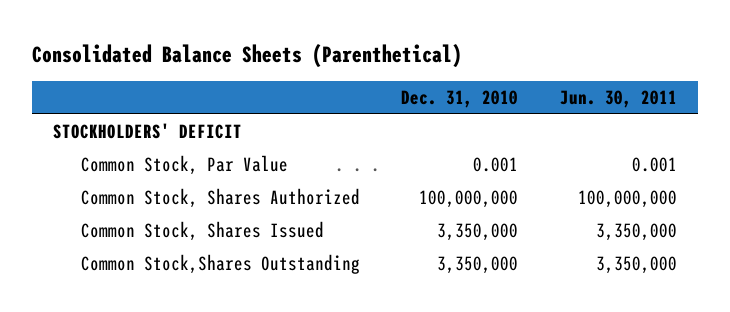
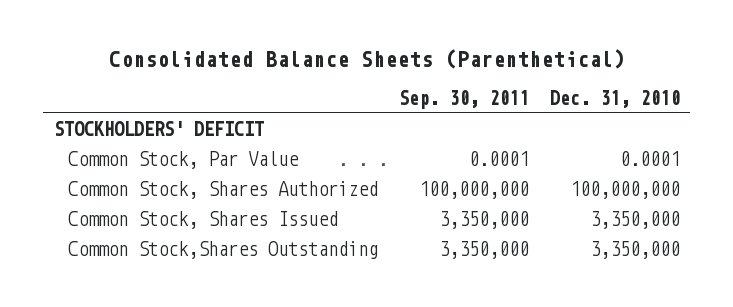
[559,89,677,108] Jun. 30, 2011 -> none
none -> [398,89,529,109] Sep. 30, 2011
[473,157,519,173] 0.001 -> [619,150,680,166] 0.0001

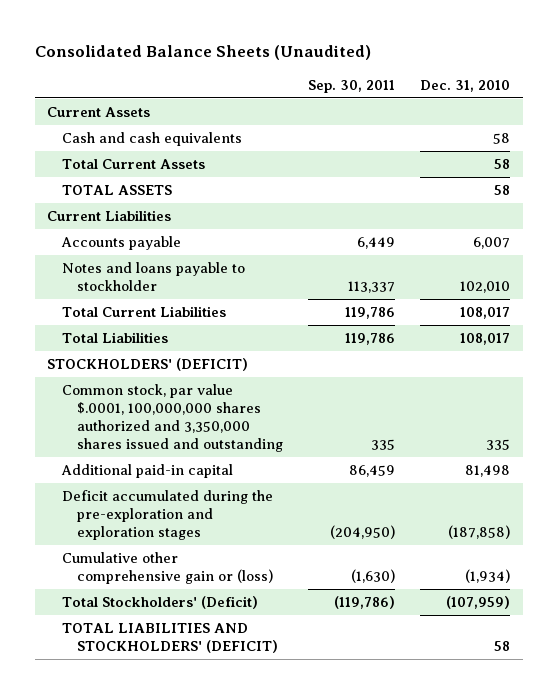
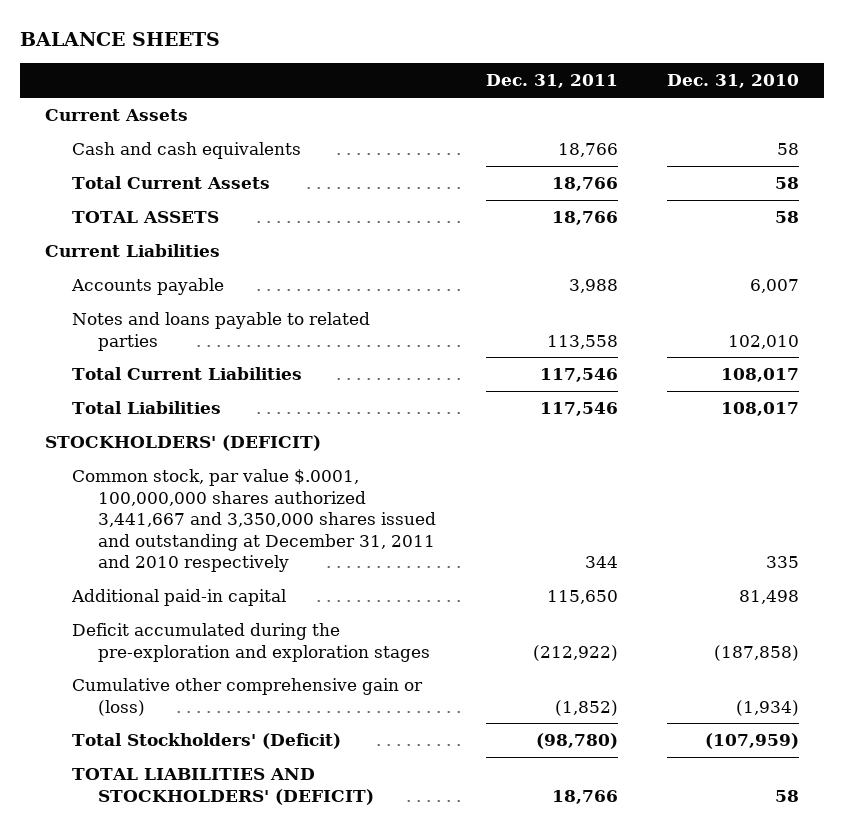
[34,45,371,61] Consolidated Balance Sheets (Unaudited) -> [20,32,221,47] BALANCE SHEETS
[307,79,395,93] Sep. 30, 2011 -> none
none -> [485,74,618,89] Dec. 31, 2011
[61,262,245,292] Notes and loans payable to stockholder -> [71,312,370,351] Notes and loans payable to related parties
[61,384,283,453] Common stock, par value $.0001, 100,000,000 shares authorized and 3,350,000 shares issued and outstanding -> [71,469,437,573] Common stock, par value $.0001, 100,000,000 shares authorized 3,441,667 and 3,350,000 shares issued and outstanding at December 31, 2011 and 2010 respectively

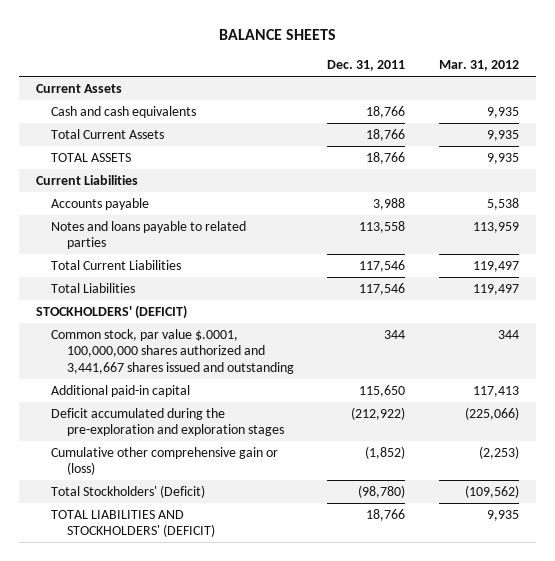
[667,74,800,89] Dec. 31, 2010 -> none
none -> [439,59,520,71] Mar. 31, 2012
[71,469,437,573] Common stock, par value $.0001, 100,000,000 shares authorized 3,441,667 and 3,350,000 shares issued and outstanding at December 31, 2011 and 2010 respectively -> [51,328,294,374] Common stock, par value $.0001, 100,000,000 shares authorized and 3,441,667 shares issued and outstanding

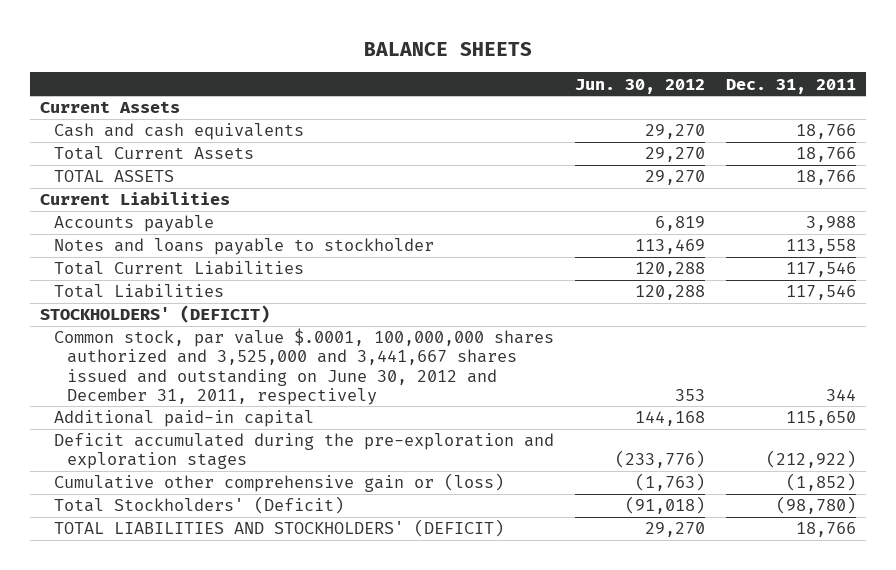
[439,59,520,71] Mar. 31, 2012 -> none
none -> [574,78,705,94] Jun. 30, 2012
[51,220,247,250] Notes and loans payable to related parties -> [53,238,434,256] Notes and loans payable to stockholder
[51,328,294,374] Common stock, par value $.0001, 100,000,000 shares authorized and 3,441,667 shares issued and outstanding -> [53,328,554,405] Common stock, par value $.0001, 100,000,000 shares authorized and 3,525,000 and 3,441,667 shares issued and outstanding on June 30, 2012 and December 31, 2011, respectively

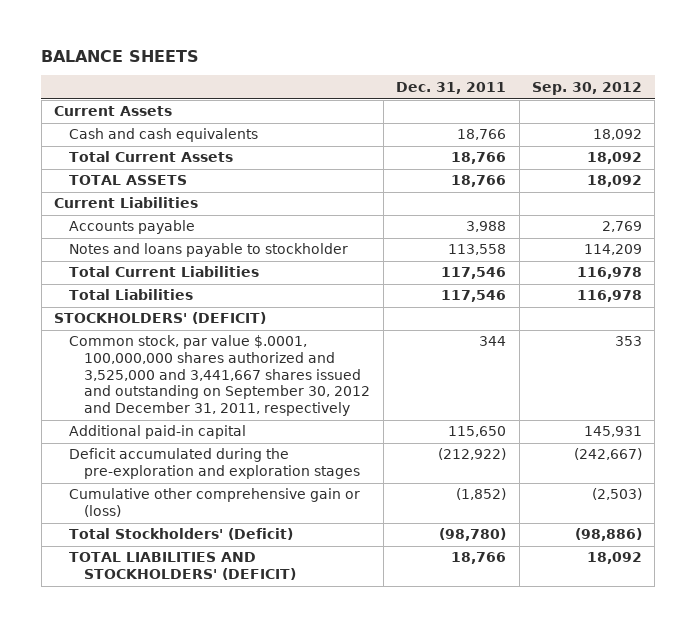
[574,78,705,94] Jun. 30, 2012 -> none
none -> [531,81,642,95] Sep. 30, 2012
[53,328,554,405] Common stock, par value $.0001, 100,000,000 shares authorized and 3,525,000 and 3,441,667 shares issued and outstanding on June 30, 2012 and December 31, 2011, respectively -> [69,335,371,417] Common stock, par value $.0001, 100,000,000 shares authorized and 3,525,000 and 3,441,667 shares issued and outstanding on September 30, 2012 and December 31, 2011, respectively

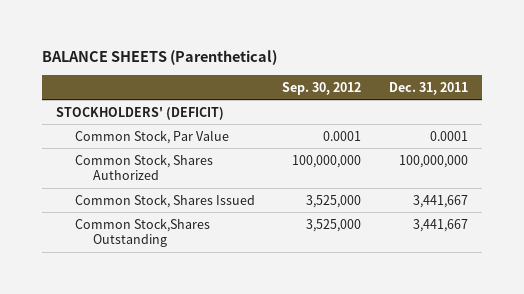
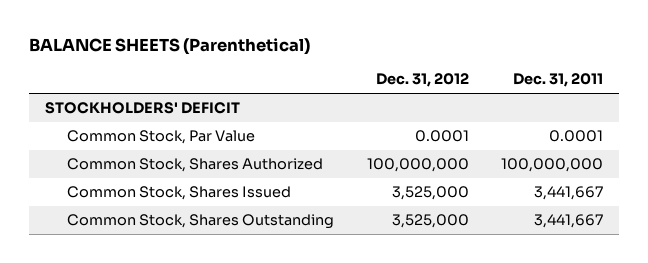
[282,81,362,95] Sep. 30, 2012 -> none
none -> [375,73,469,88] Dec. 31, 2012
[56,106,225,120] STOCKHOLDERS' (DEFICIT) -> [44,102,240,115] STOCKHOLDERS' DEFICIT
[74,217,210,248] Common Stock,Shares Outstanding -> [67,214,335,230] Common Stock, Shares Outstanding

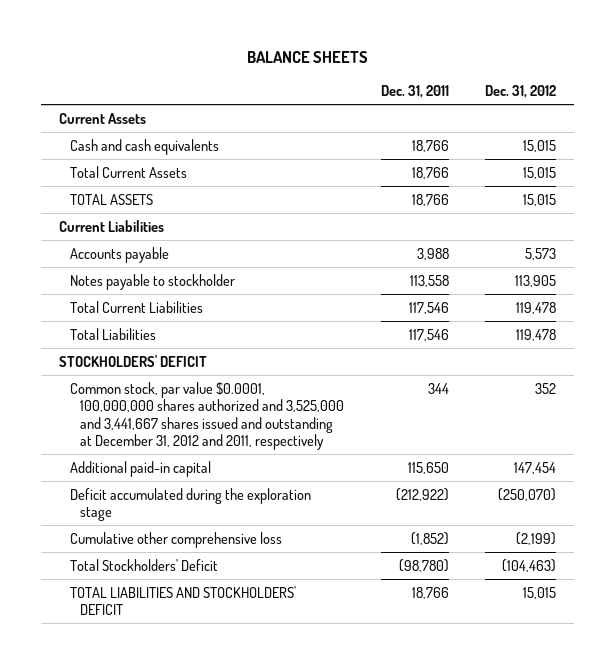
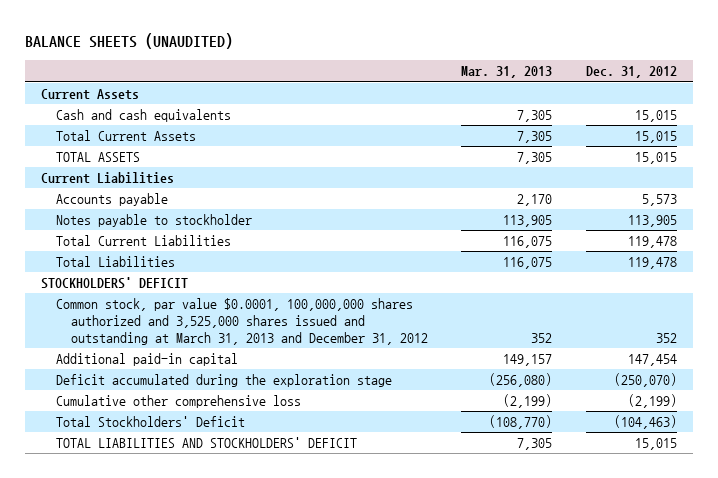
[246,51,368,64] BALANCE SHEETS -> [24,33,233,50] BALANCE SHEETS (UNAUDITED)
[380,85,449,99] Dec. 31, 2011 -> none
none -> [461,66,553,79] Mar. 31, 2013
[69,381,345,451] Common stock, par value $0.0001, 100,000,000 shares authorized and 3,525,000 and 3,441,667 shares issued and outstanding at December 31, 2012 and 2011, respectively -> [56,298,429,346] Common stock, par value $0.0001, 100,000,000 shares authorized and 3,525,000 shares issued and outstanding at March 31, 2013 and December 31, 2012

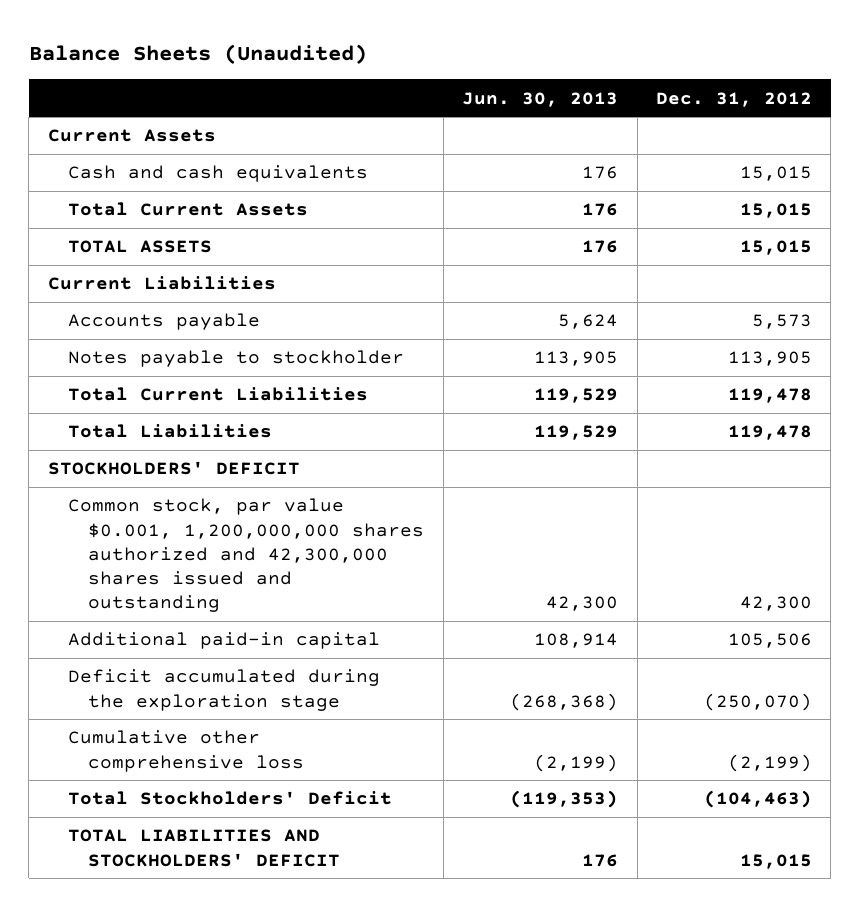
[24,33,233,50] BALANCE SHEETS (UNAUDITED) -> [28,43,367,64] Balance Sheets (Unaudited)
[461,66,553,79] Mar. 31, 2013 -> none
none -> [462,91,619,107] Jun. 30, 2013
[56,298,429,346] Common stock, par value $0.0001, 100,000,000 shares authorized and 3,525,000 shares issued and outstanding at March 31, 2013 and December 31, 2012 -> [68,498,425,613] Common stock, par value $0.001, 1,200,000,000 shares authorized and 42,300,000 shares issued and outstanding
[655,333,677,344] 352 -> [740,596,813,612] 42,300
[627,354,677,367] 147,454 -> [728,633,813,649] 105,506

